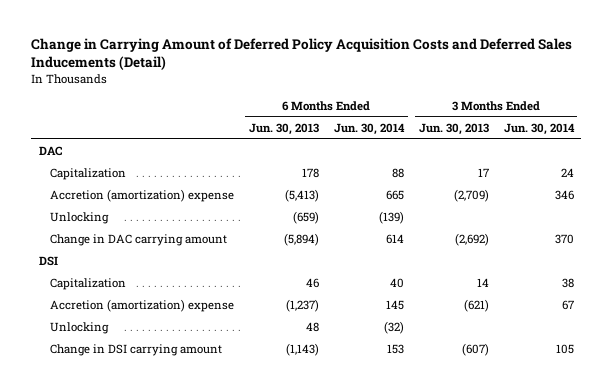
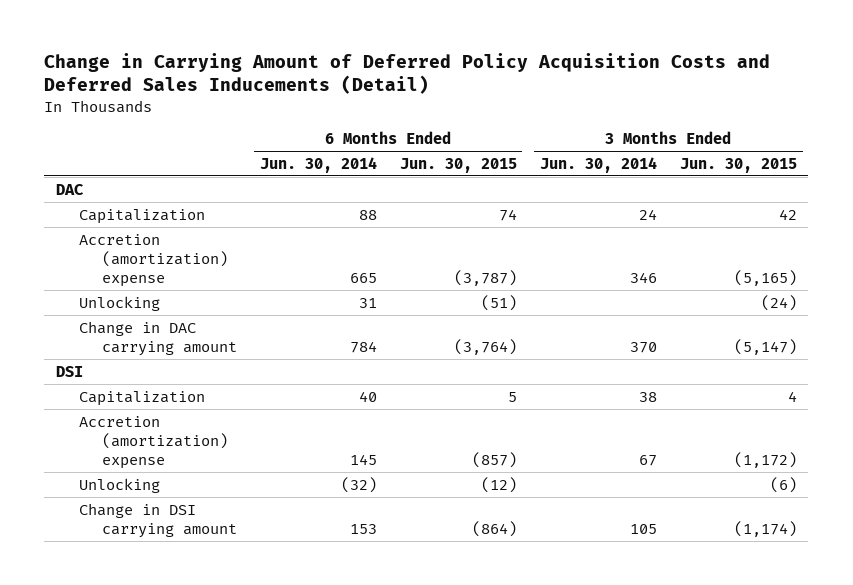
[248,122,319,135] Jun. 30, 2013 -> none
[418,122,489,135] Jun. 30, 2013 -> none
none -> [399,157,517,173] Jun. 30, 2015
none -> [679,157,797,173] Jun. 30, 2015
[378,211,404,225] (139) -> [358,297,377,308] 31
[385,234,404,245] 614 -> [349,340,377,353] 784

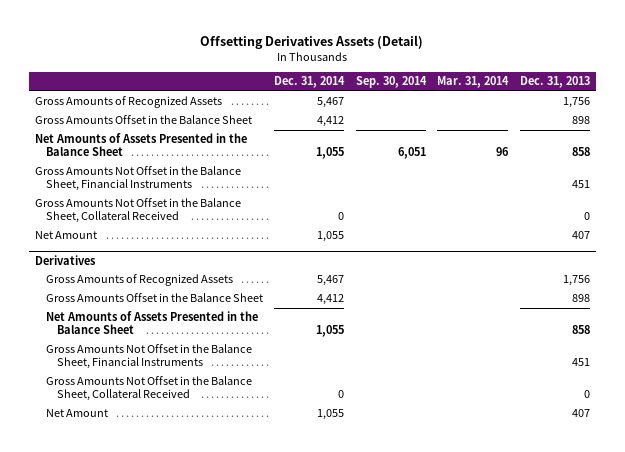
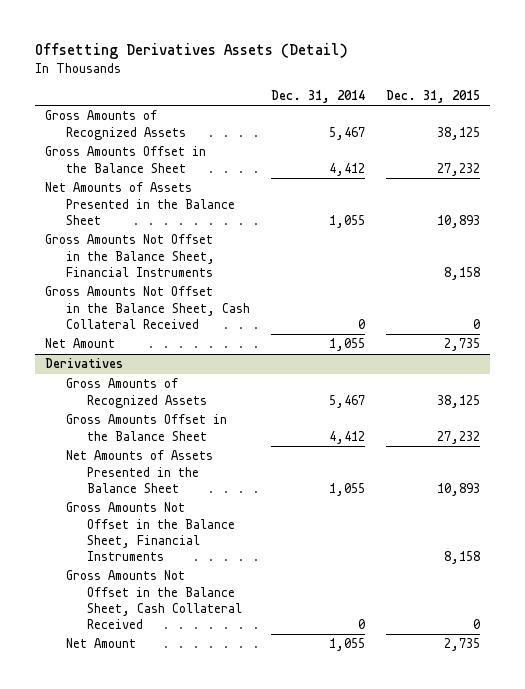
[355,76,427,89] Sep. 30, 2014 -> none
[437,76,510,89] Mar. 31, 2014 -> none
[519,76,590,89] Dec. 31, 2013 -> none
none -> [385,90,480,104] Dec. 31, 2015
[34,198,241,224] Gross Amounts Not Offset in the Balance Sheet, Collateral Received -> [45,286,250,329] Gross Amounts Not Offset in the Balance Sheet, Cash Collateral Received
[45,376,252,402] Gross Amounts Not Offset in the Balance Sheet, Collateral Received -> [65,570,242,629] Gross Amounts Not Offset in the Balance Sheet, Cash Collateral Received

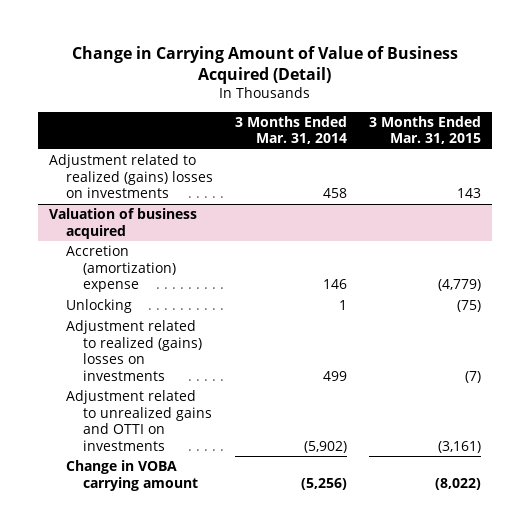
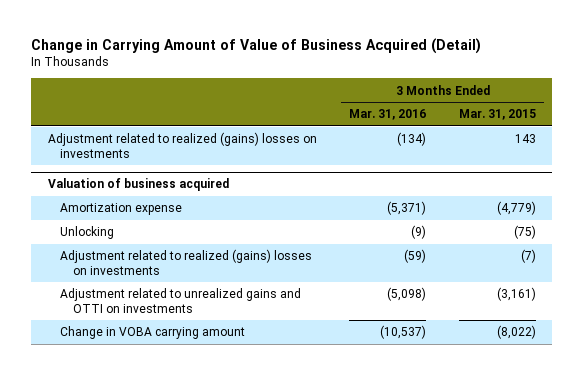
[235,115,348,145] 3 Months Ended Mar. 31, 2014 -> none
none -> [349,109,427,121] Mar. 31, 2016
[66,245,177,293] Accretion (amortization) expense -> [60,203,183,216] Amortization expense

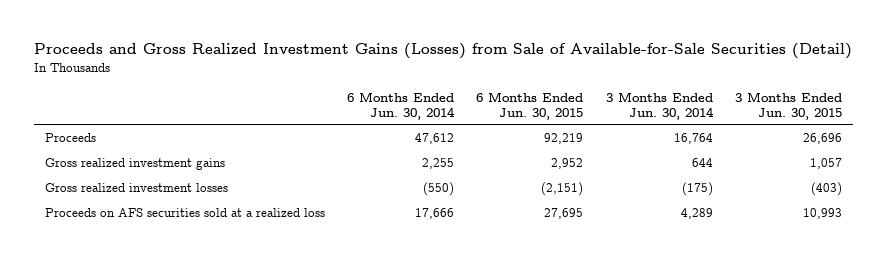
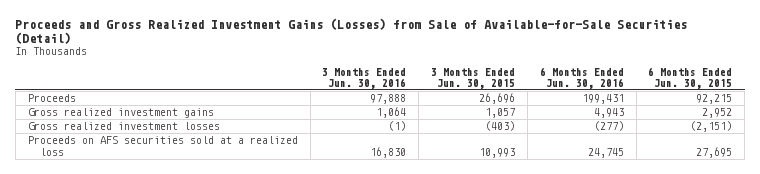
[347,91,456,120] 6 Months Ended Jun. 30, 2014 -> none
[605,91,714,120] 3 Months Ended Jun. 30, 2014 -> none
none -> [322,67,407,89] 3 Months Ended Jun. 30, 2016
none -> [539,66,624,89] 6 Months Ended Jun. 30, 2016
[544,132,584,144] 92,219 -> [696,94,733,105] 92,215

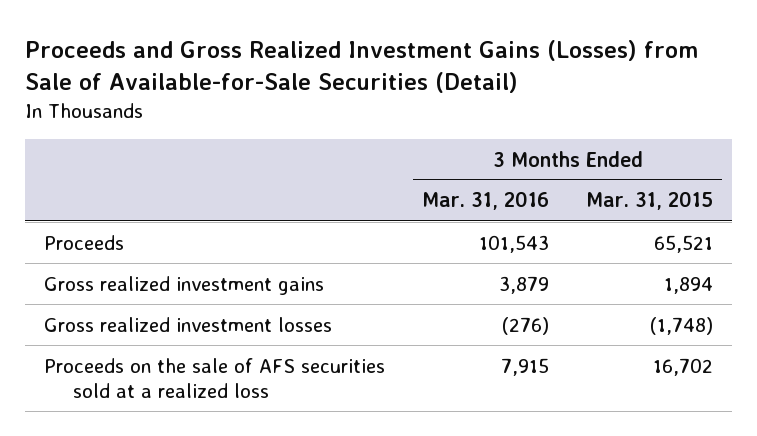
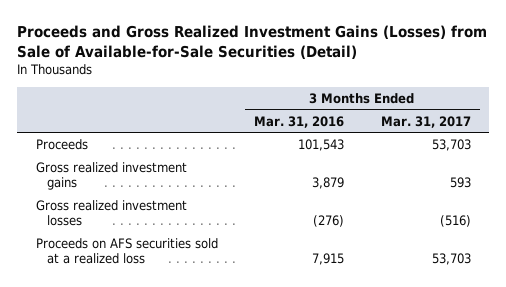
[586,191,714,211] Mar. 31, 2015 -> none
none -> [380,115,471,128] Mar. 31, 2017
[43,357,385,398] Proceeds on the sale of AFS securities sold at a realized loss -> [35,238,218,265] Proceeds on AFS securities sold at a realized loss

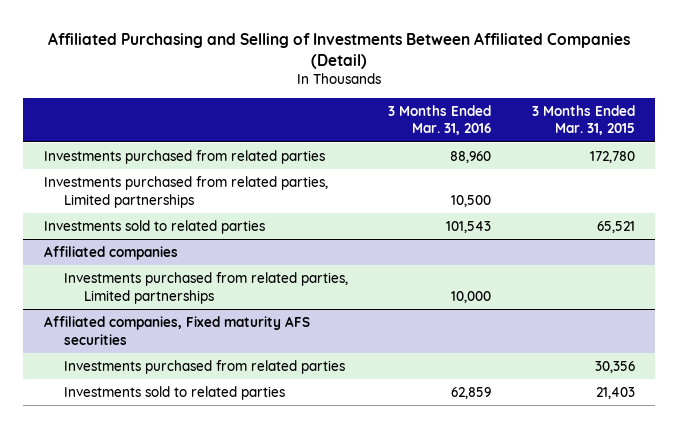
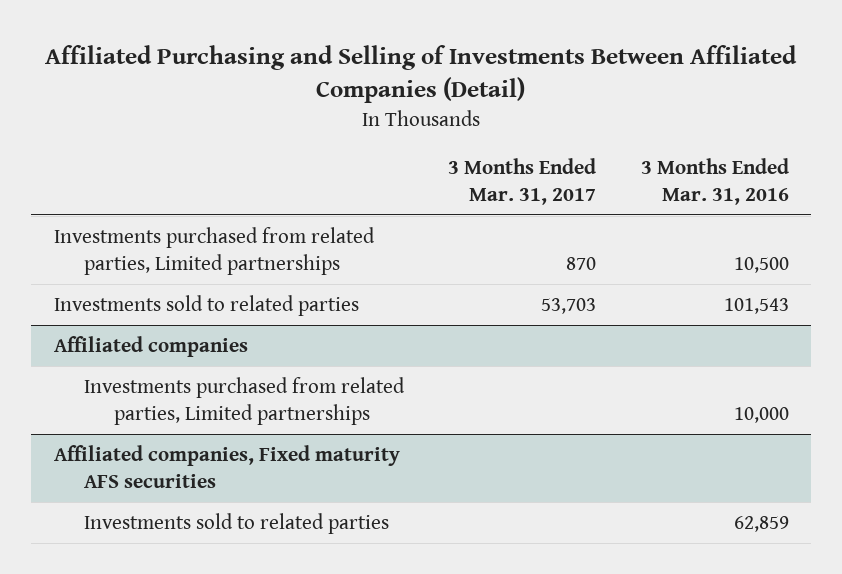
[531,104,635,136] 3 Months Ended Mar. 31, 2015 -> none
none -> [448,157,597,205] 3 Months Ended Mar. 31, 2017
[43,150,325,165] Investments purchased from related parties -> none
[63,360,345,375] Investments purchased from related parties -> none

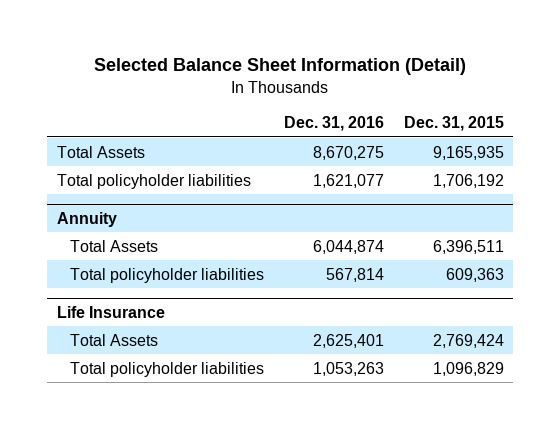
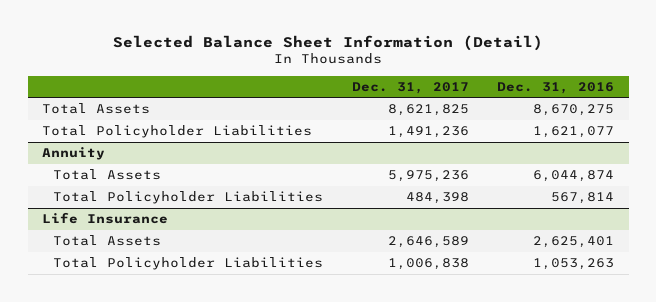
[403,116,504,132] Dec. 31, 2015 -> none
none -> [351,81,469,94] Dec. 31, 2017
[56,173,251,189] Total policyholder liabilities -> [41,125,312,139] Total Policyholder Liabilities
[69,267,264,283] Total policyholder liabilities -> [52,191,323,205] Total Policyholder Liabilities
[69,361,264,377] Total policyholder liabilities -> [52,257,323,271] Total Policyholder Liabilities

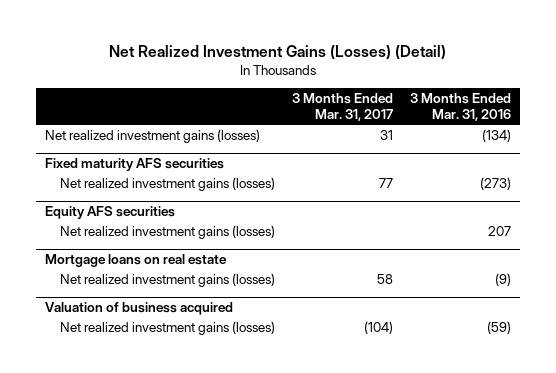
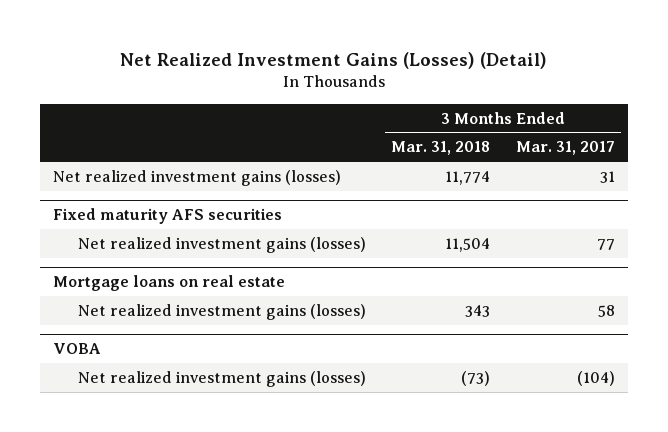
[410,93,512,122] 3 Months Ended Mar. 31, 2016 -> none
none -> [391,141,491,156] Mar. 31, 2018
[44,205,175,219] Equity AFS securities -> none
[60,224,276,239] Net realized investment gains (losses) -> none
[44,301,233,315] Valuation of business acquired -> [53,343,102,355] VOBA

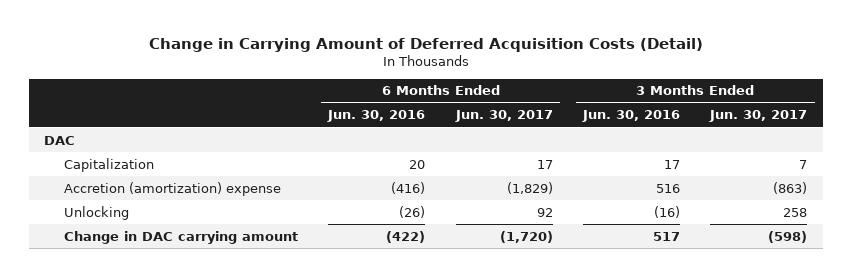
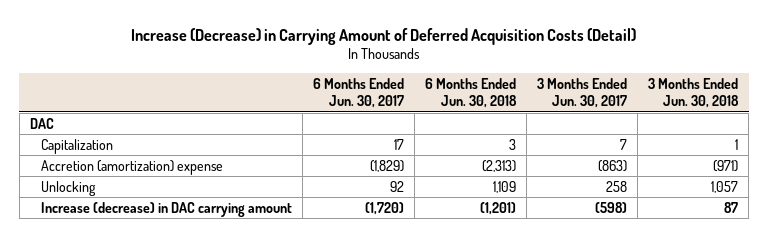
[148,37,703,52] Change in Carrying Amount of Deferred Acquisition Costs (Detail) -> [130,27,636,45] Increase (Decrease) in Carrying Amount of Deferred Acquisition Costs (Detail)
[327,110,426,123] Jun. 30, 2016 -> none
[582,110,681,123] Jun. 30, 2016 -> none
none -> [425,77,518,109] 6 Months Ended Jun. 30, 2018
none -> [648,77,740,109] 3 Months Ended Jun. 30, 2018
[64,230,299,244] Change in DAC carrying amount -> [41,201,293,217] Increase (decrease) in DAC carrying amount

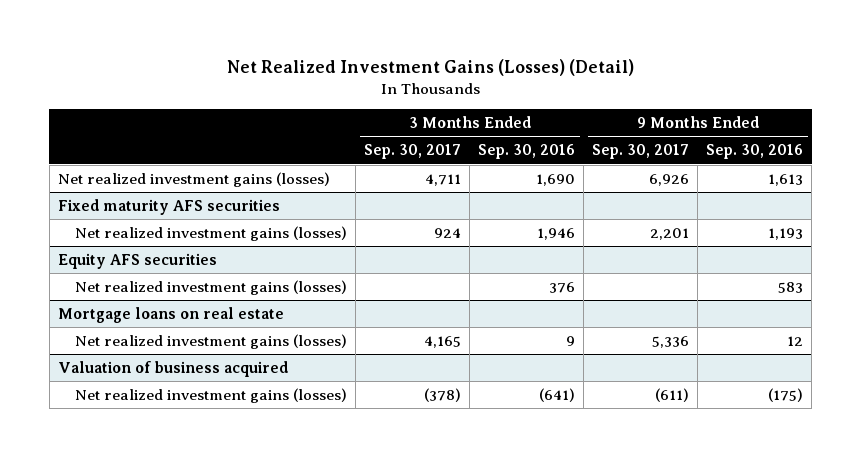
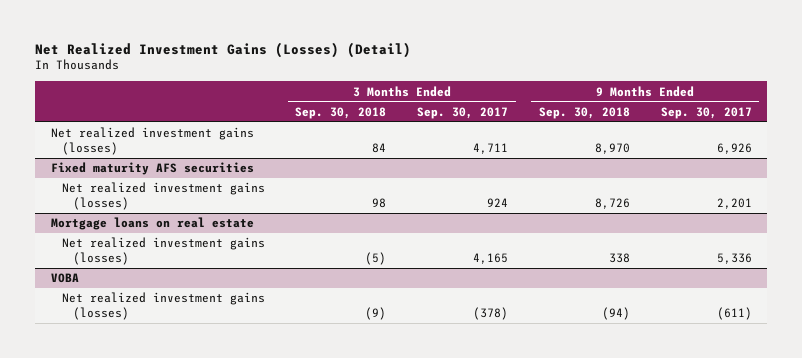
[478,144,576,160] Sep. 30, 2016 -> none
[706,144,804,160] Sep. 30, 2016 -> none
none -> [295,106,387,119] Sep. 30, 2018
none -> [538,106,630,119] Sep. 30, 2018
[57,252,217,269] Equity AFS securities -> none
[75,279,348,295] Net realized investment gains (losses) -> none
[57,360,288,377] Valuation of business acquired -> [50,273,79,284] VOBA

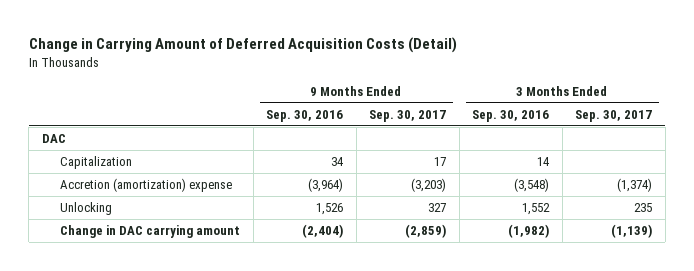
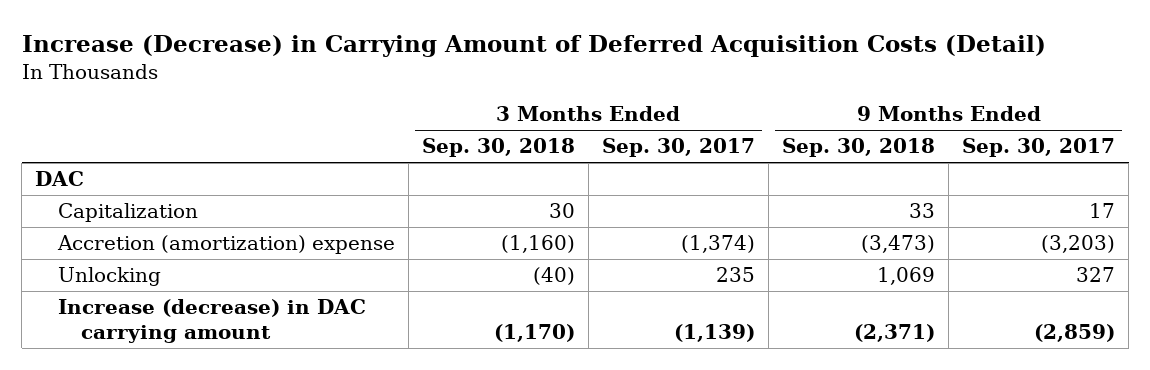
[28,37,457,54] Change in Carrying Amount of Deferred Acquisition Costs (Detail) -> [21,35,1046,58] Increase (Decrease) in Carrying Amount of Deferred Acquisition Costs (Detail)
[266,109,344,122] Sep. 30, 2016 -> none
[472,109,550,122] Sep. 30, 2016 -> none
none -> [421,138,575,158] Sep. 30, 2018
none -> [781,138,935,158] Sep. 30, 2018
[60,225,241,239] Change in DAC carrying amount -> [57,299,366,343] Increase (decrease) in DAC carrying amount

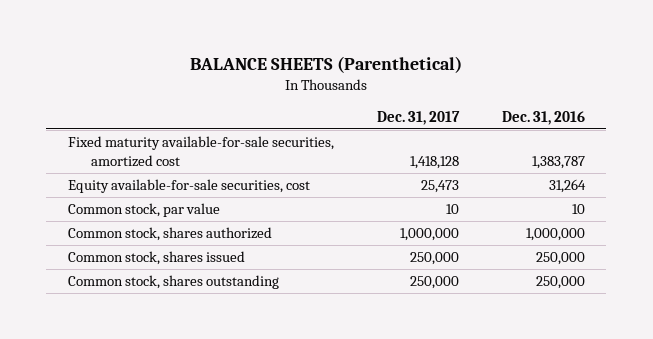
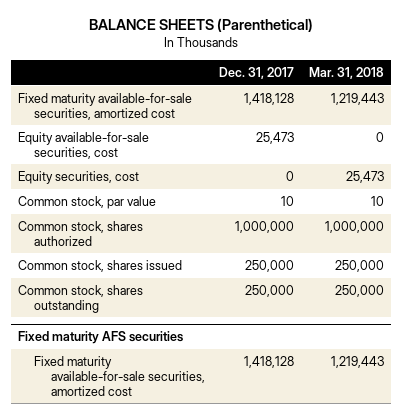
[501,111,585,126] Dec. 31, 2016 -> none
none -> [309,67,385,80] Mar. 31, 2018
none -> [17,170,139,184] Equity securities, cost
none -> [17,331,183,345] Fixed maturity AFS securities
none -> [34,355,205,396] Fixed maturity available-for-sale securities, amortized cost

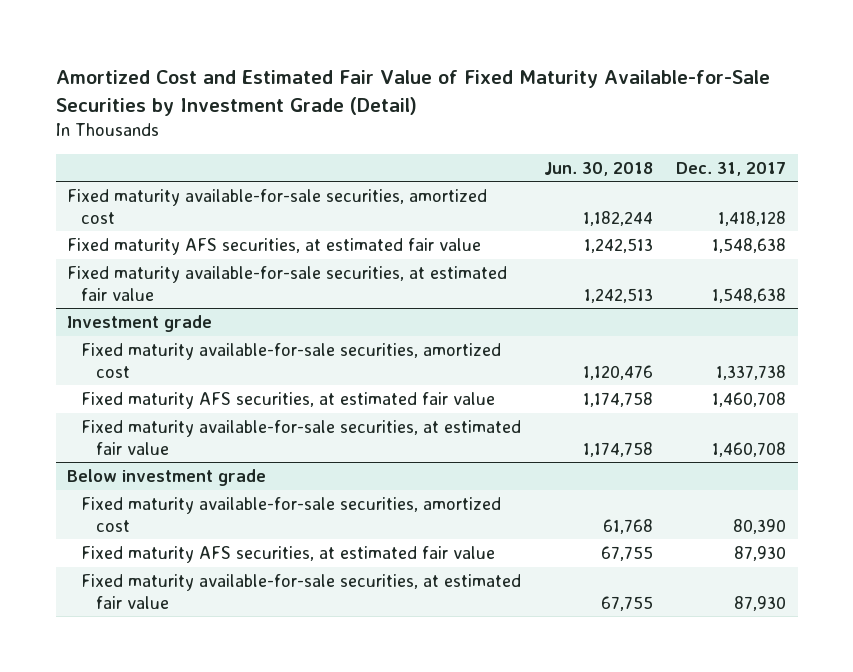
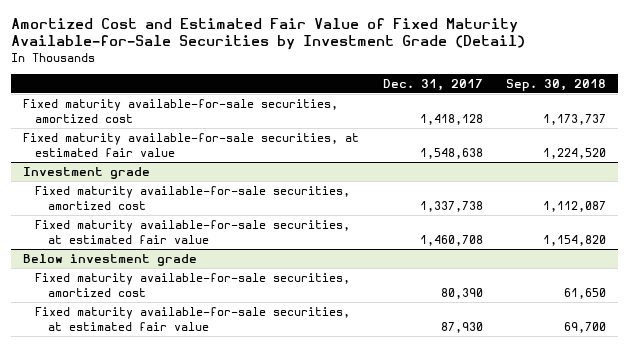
[544,161,654,176] Jun. 30, 2018 -> none
none -> [506,78,607,91] Sep. 30, 2018
[67,237,482,255] Fixed maturity AFS securities, at estimated fair value -> none
[81,391,496,409] Fixed maturity AFS securities, at estimated fair value -> none
[81,545,496,563] Fixed maturity AFS securities, at estimated fair value -> none

